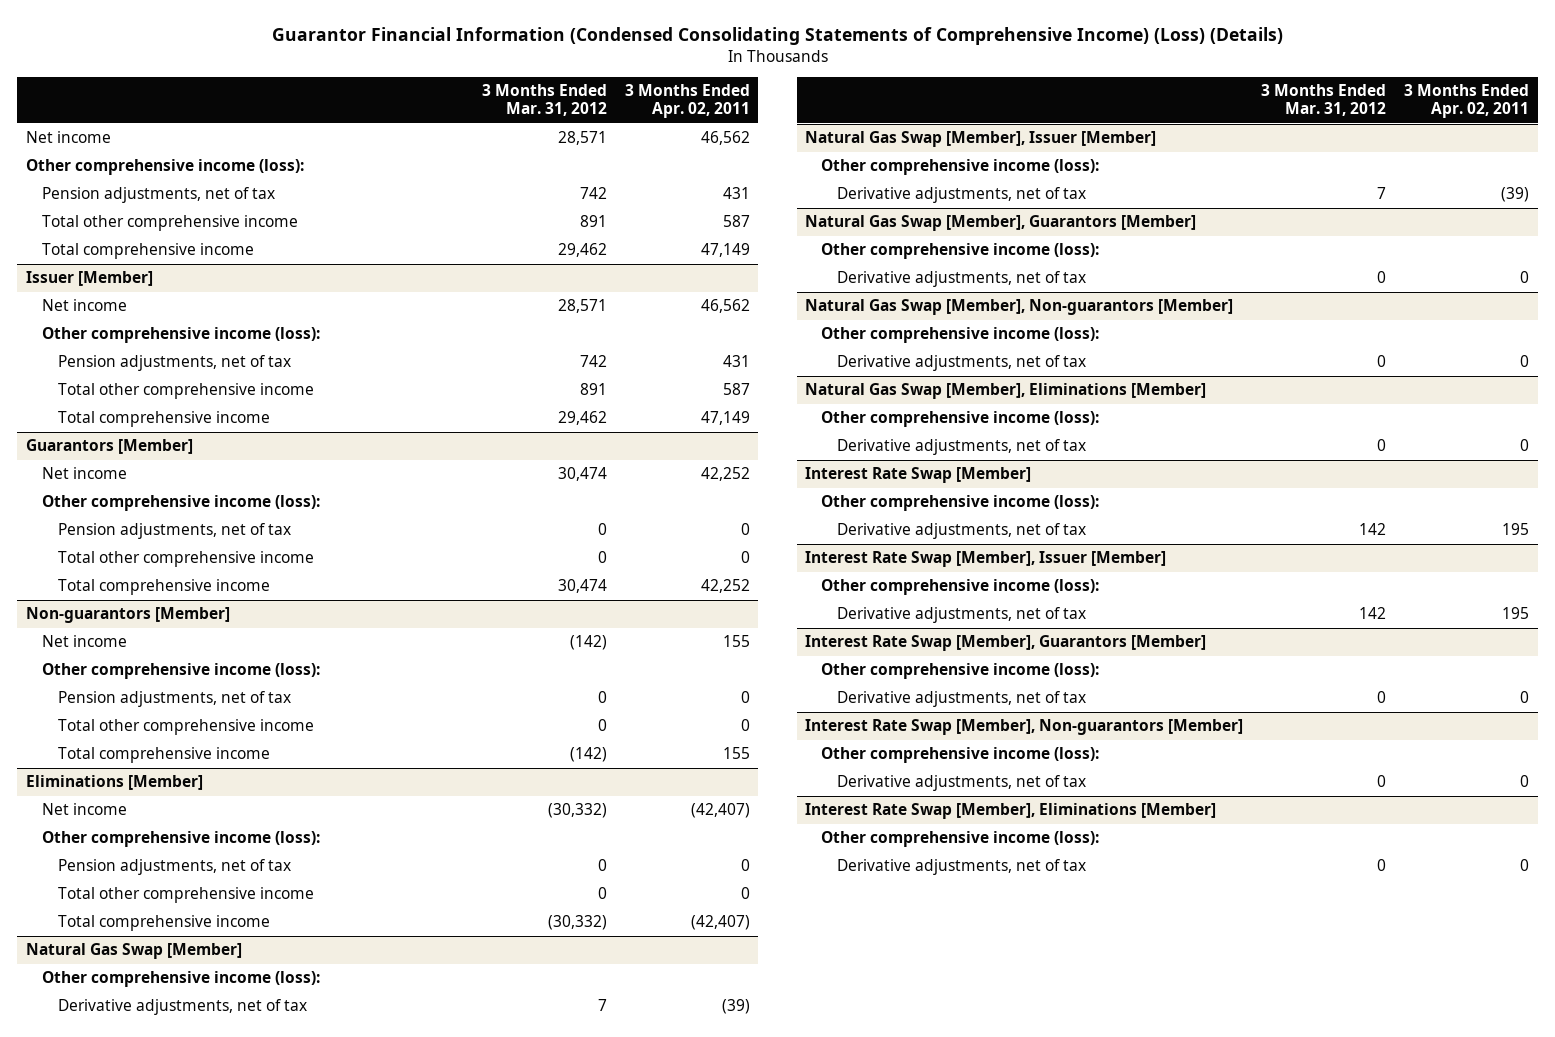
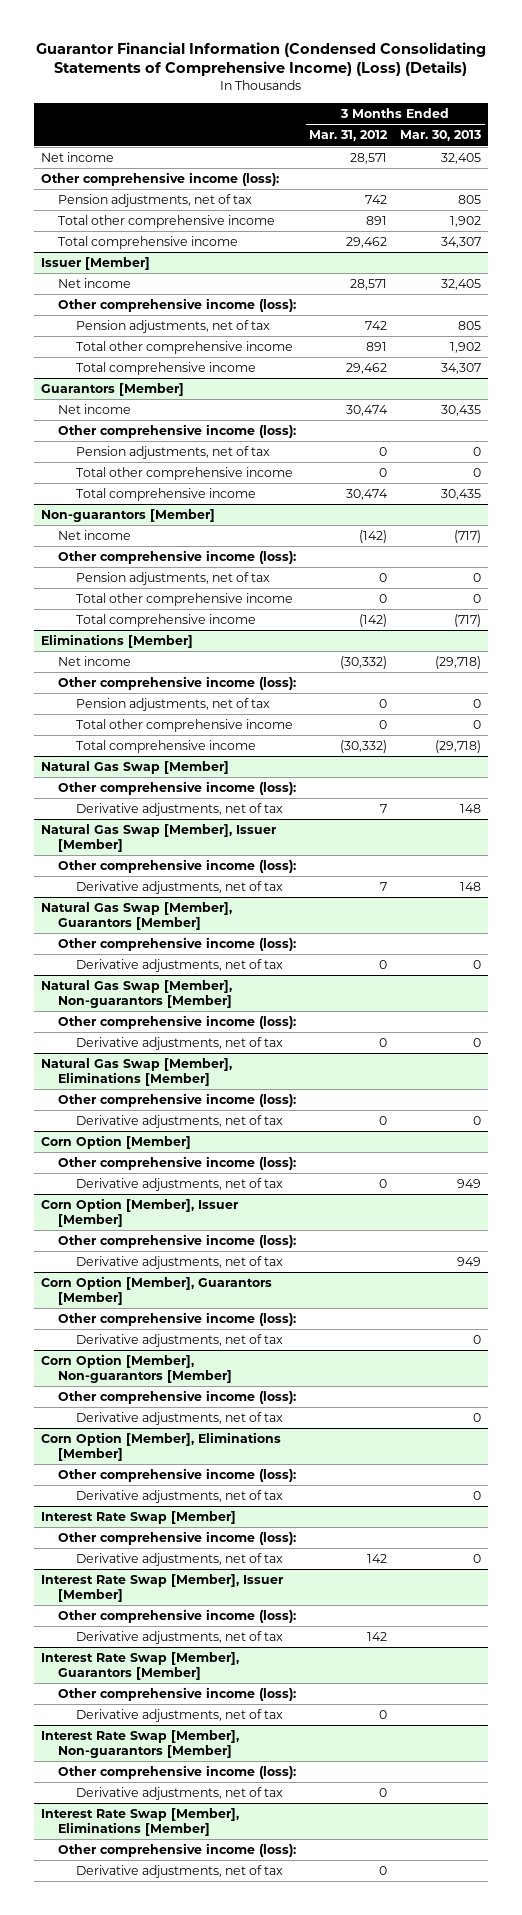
[624,84,750,119] 3 Months Ended Apr. 02, 2011 -> none
none -> [400,130,482,142] Mar. 30, 2013
none -> [40,1135,191,1150] Corn Option [Member]
none -> [58,1156,297,1171] Other comprehensive income (loss):
none -> [76,1178,284,1192] Derivative adjustments, net of tax
none -> [40,1198,239,1228] Corn Option [Member], Issuer [Member]
none -> [58,1234,297,1249] Other comprehensive income (loss):
none -> [76,1256,284,1270] Derivative adjustments, net of tax
none -> [40,1276,272,1306] Corn Option [Member], Guarantors [Member]
none -> [58,1312,297,1327] Other comprehensive income (loss):
none -> [76,1334,284,1348] Derivative adjustments, net of tax
none -> [40,1354,233,1384] Corn Option [Member], Non-guarantors [Member]
none -> [58,1390,297,1405] Other comprehensive income (loss):
none -> [76,1412,284,1426] Derivative adjustments, net of tax
none -> [40,1432,281,1462] Corn Option [Member], Eliminations [Member]
none -> [58,1468,297,1483] Other comprehensive income (loss):
none -> [76,1490,284,1504] Derivative adjustments, net of tax

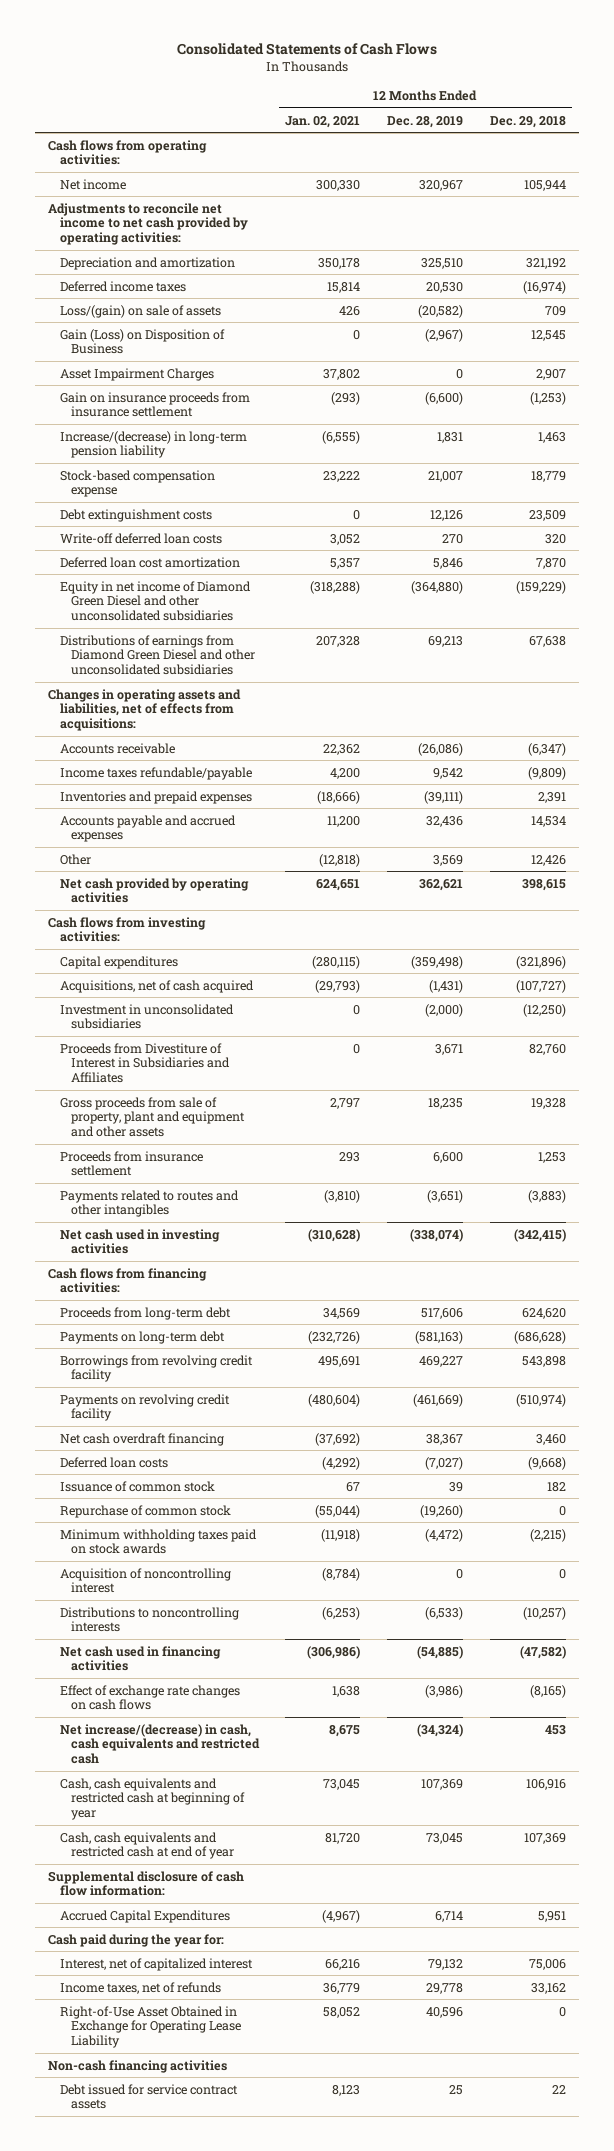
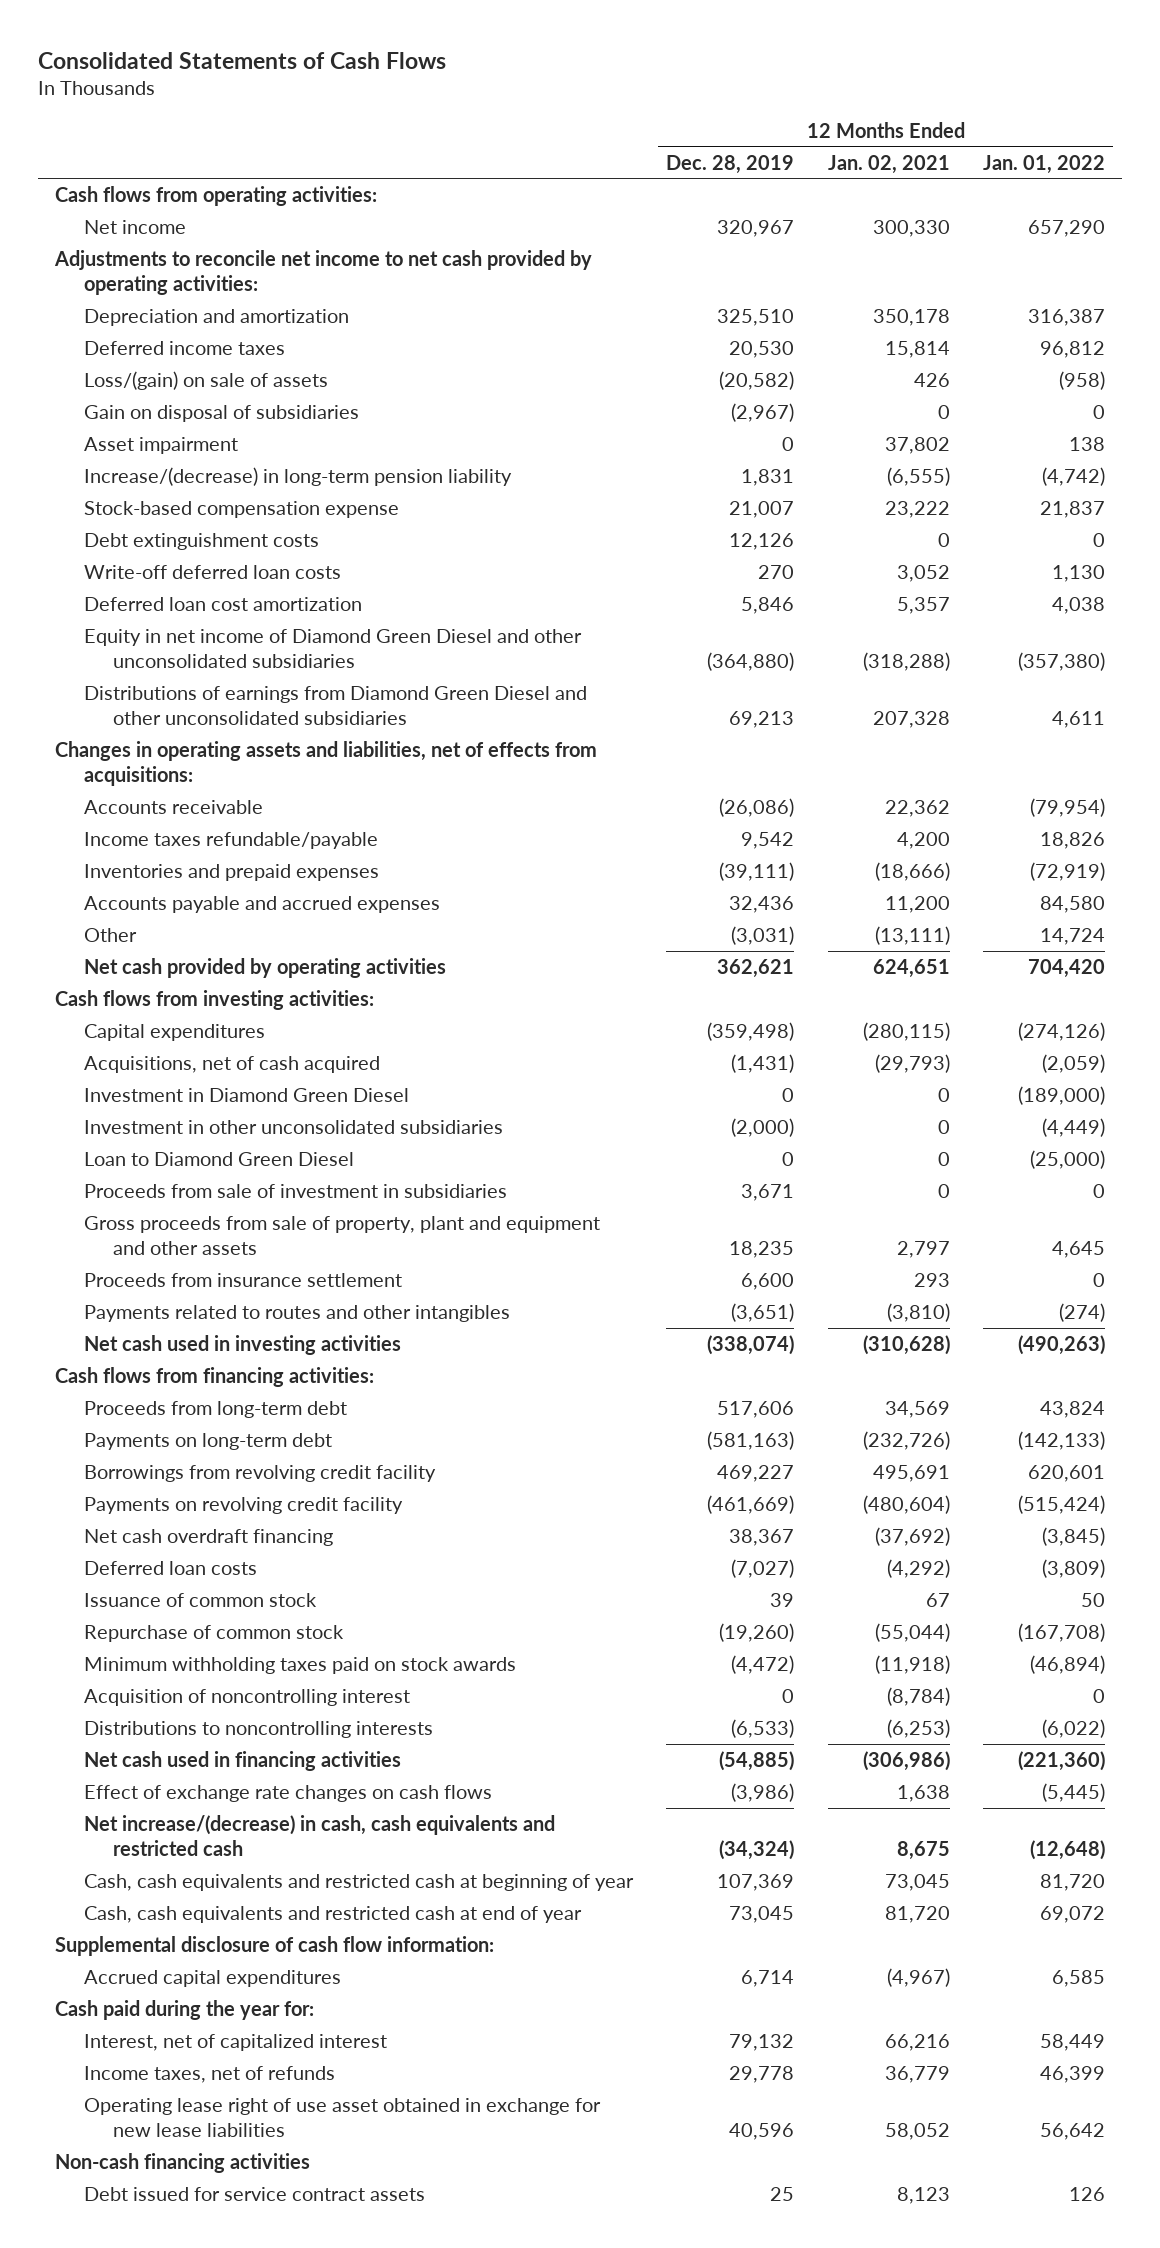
[489,115,566,128] Dec. 29, 2018 -> none
none -> [983,154,1106,174] Jan. 01, 2022
[59,391,250,418] Gain on insurance proceeds from insurance settlement -> none
[59,328,225,355] Gain (Loss) on Disposition of Business -> [84,404,360,422] Gain on disposal of subsidiaries
[59,367,214,381] Asset Impairment Charges -> [84,436,239,454] Asset impairment
[319,853,361,867] (12,818) -> [874,925,950,945] (13,111)
[432,854,463,866] 3,569 -> [731,925,795,945] (3,031)
none -> [84,1087,410,1102] Investment in Diamond Green Diesel
[59,1003,234,1030] Investment in unconsolidated subsidiaries -> [84,1119,504,1134] Investment in other unconsolidated subsidiaries
none -> [84,1151,355,1166] Loan to Diamond Green Diesel
[59,1042,230,1084] Proceeds from Divestiture of Interest in Subsidiaries and Affiliates -> [84,1183,508,1198] Proceeds from sale of investment in subsidiaries
[59,1909,230,1923] Accrued Capital Expenditures -> [84,1969,342,1987] Accrued capital expenditures
[59,2005,241,2049] Right-of-Use Asset Obtained in Exchange for Operating Lease Liability -> [84,2097,602,2138] Operating lease right of use asset obtained in exchange for new lease liabilities

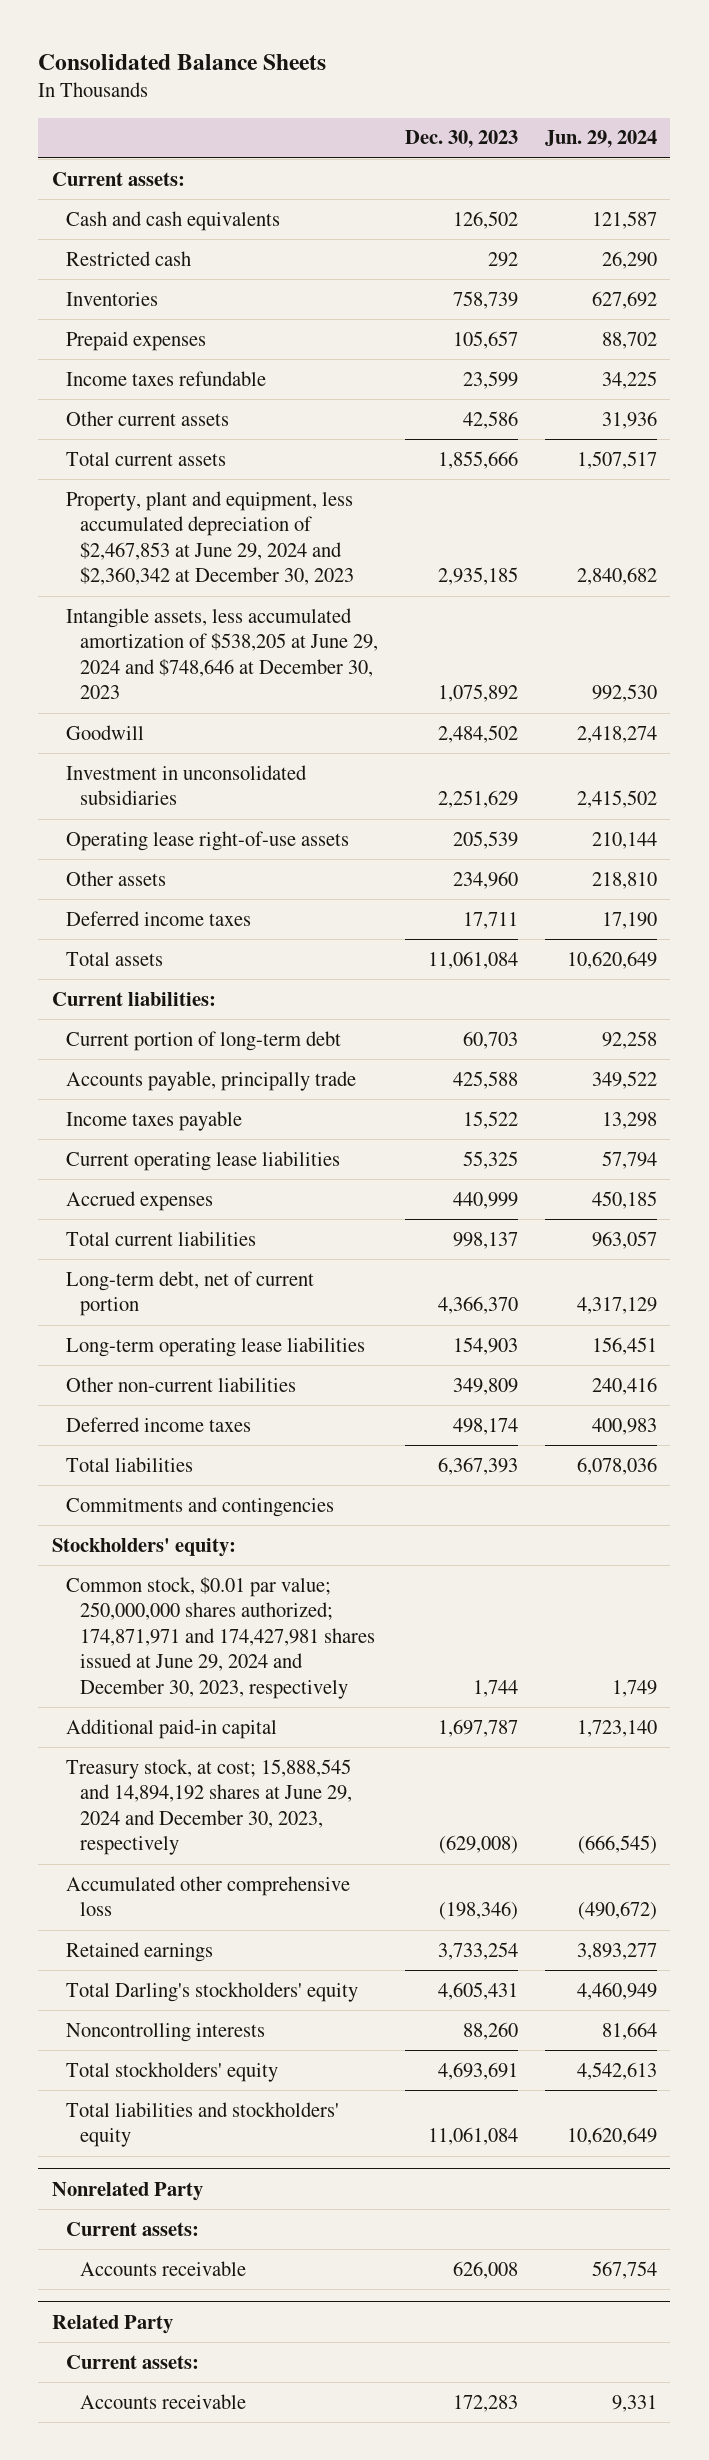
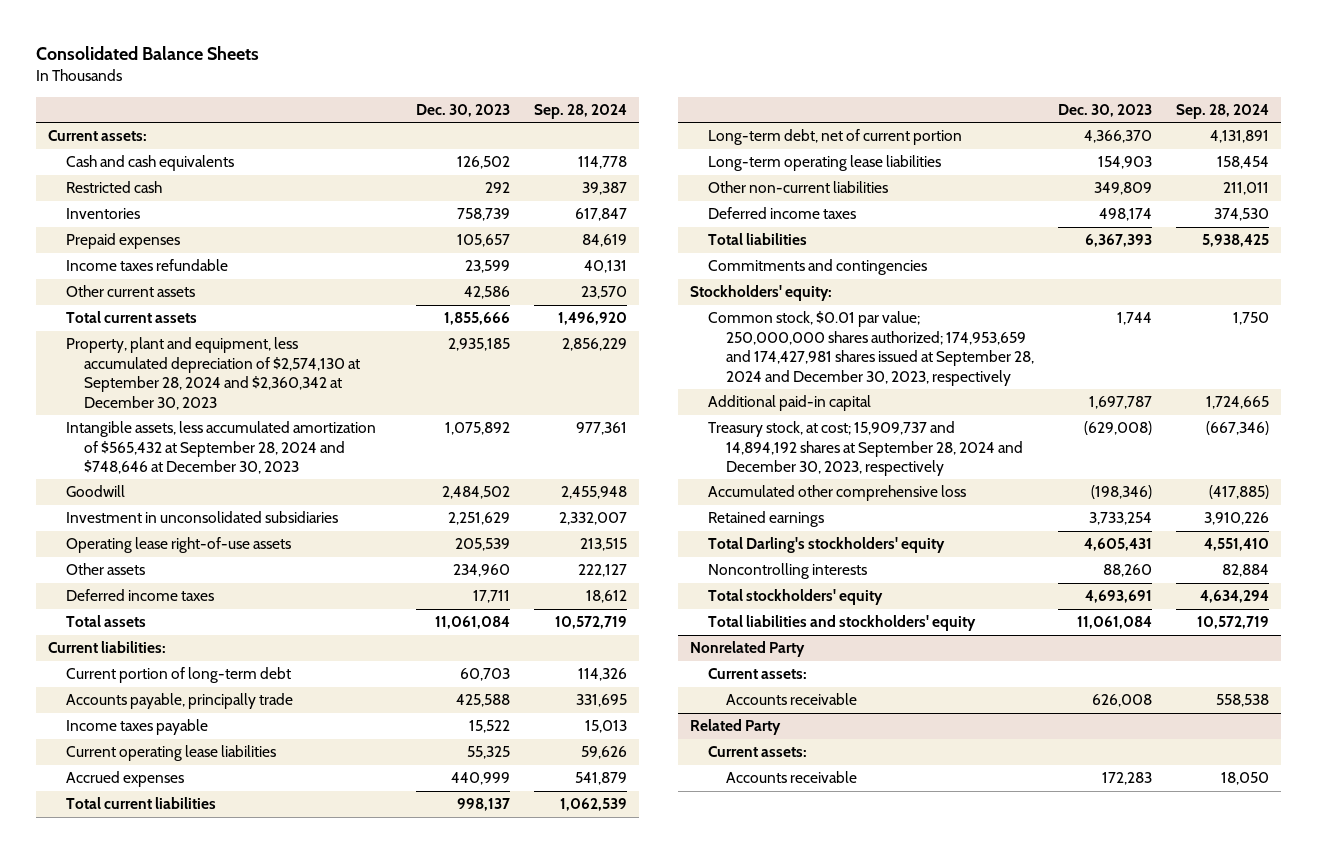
[544,130,657,149] Jun. 29, 2024 -> none
none -> [534,103,628,119] Sep. 28, 2024
[65,490,355,586] Property, plant and equipment, less accumulated depreciation of $2,467,853 at June 29, 2024 and $2,360,342 at December 30, 2023 -> [66,337,361,410] Property, plant and equipment, less accumulated depreciation of $2,574,130 at September 28, 2024 and $2,360,342 at December 30, 2023
[65,607,379,700] Intangible assets, less accumulated amortization of $538,205 at June 29, 2024 and $748,646 at December 30, 2023 -> [66,421,377,475] Intangible assets, less accumulated amortization of $565,432 at September 28, 2024 and $748,646 at December 30, 2023
[65,1576,376,1700] Common stock, $0.01 par value; 250,000,000 shares authorized; 174,871,971 and 174,427,981 shares issued at June 29, 2024 and December 30, 2023, respectively -> [708,311,1035,386] Common stock, $0.01 par value; 250,000,000 shares authorized; 174,953,659 and 174,427,981 shares issued at September 28, 2024 and December 30, 2023, respectively
[65,1758,353,1856] Treasury stock, at cost; 15,888,545 and 14,894,192 shares at June 29, 2024 and December 30, 2023, respectively -> [708,421,1024,477] Treasury stock, at cost; 15,909,737 and 14,894,192 shares at September 28, 2024 and December 30, 2023, respectively

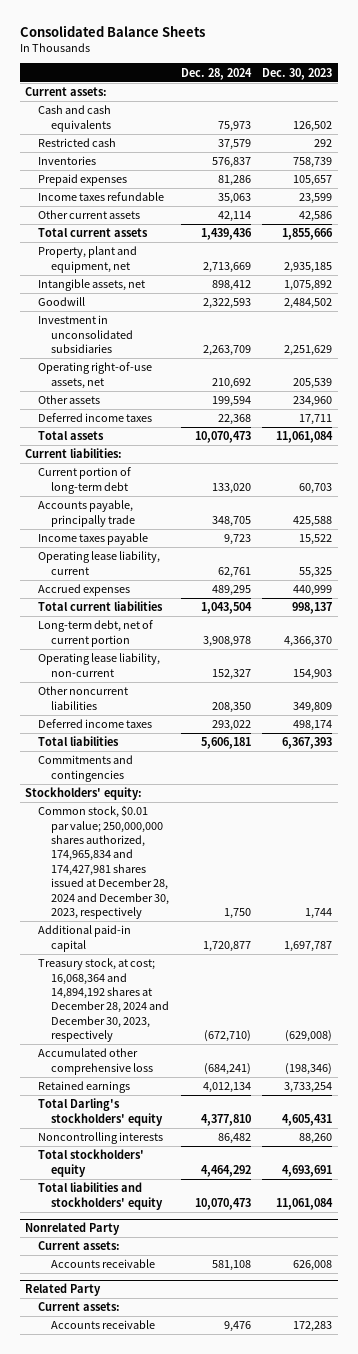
[534,103,628,119] Sep. 28, 2024 -> none
none -> [180,67,252,80] Dec. 28, 2024
[66,337,361,410] Property, plant and equipment, less accumulated depreciation of $2,574,130 at September 28, 2024 and $2,360,342 at December 30, 2023 -> [38,246,138,273] Property, plant and equipment, net
[66,421,377,475] Intangible assets, less accumulated amortization of $565,432 at September 28, 2024 and $748,646 at December 30, 2023 -> [38,279,146,292] Intangible assets, net
[66,537,292,554] Operating lease right-of-use assets -> [38,362,153,389] Operating right-of-use assets, net
[66,745,277,762] Current operating lease liabilities -> [38,551,161,575] Operating lease liability, current
[708,155,942,172] Long-term operating lease liabilities -> [38,653,161,677] Operating lease liability, non-current
[708,181,889,194] Other non-current liabilities -> [38,686,129,710] Other noncurrent liabilities
[708,311,1035,386] Common stock, $0.01 par value; 250,000,000 shares authorized; 174,953,659 and 174,427,981 shares issued at September 28, 2024 and December 30, 2023, respectively -> [38,805,169,919] Common stock, $0.01 par value; 250,000,000 shares authorized, 174,965,834 and 174,427,981 shares issued at December 28, 2024 and December 30, 2023, respectively
[708,421,1024,477] Treasury stock, at cost; 15,909,737 and 14,894,192 shares at September 28, 2024 and December 30, 2023, respectively -> [38,958,169,1043] Treasury stock, at cost; 16,068,364 and 14,894,192 shares at December 28, 2024 and December 30, 2023, respectively

